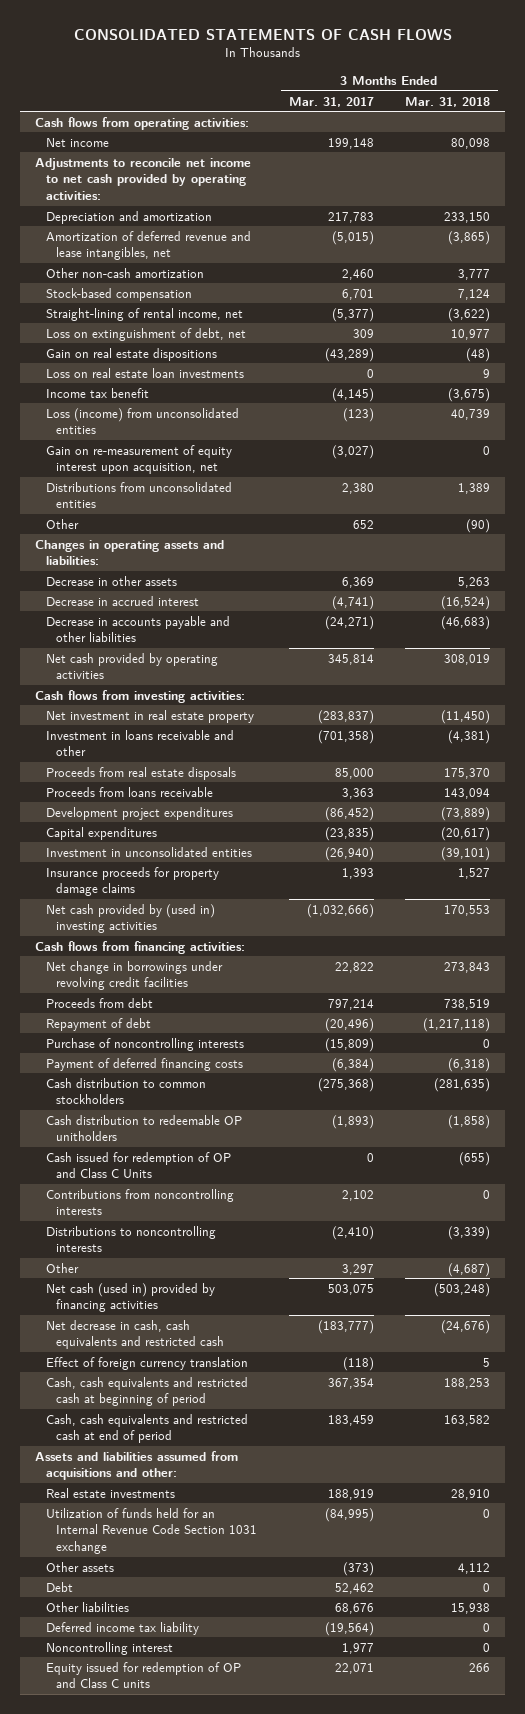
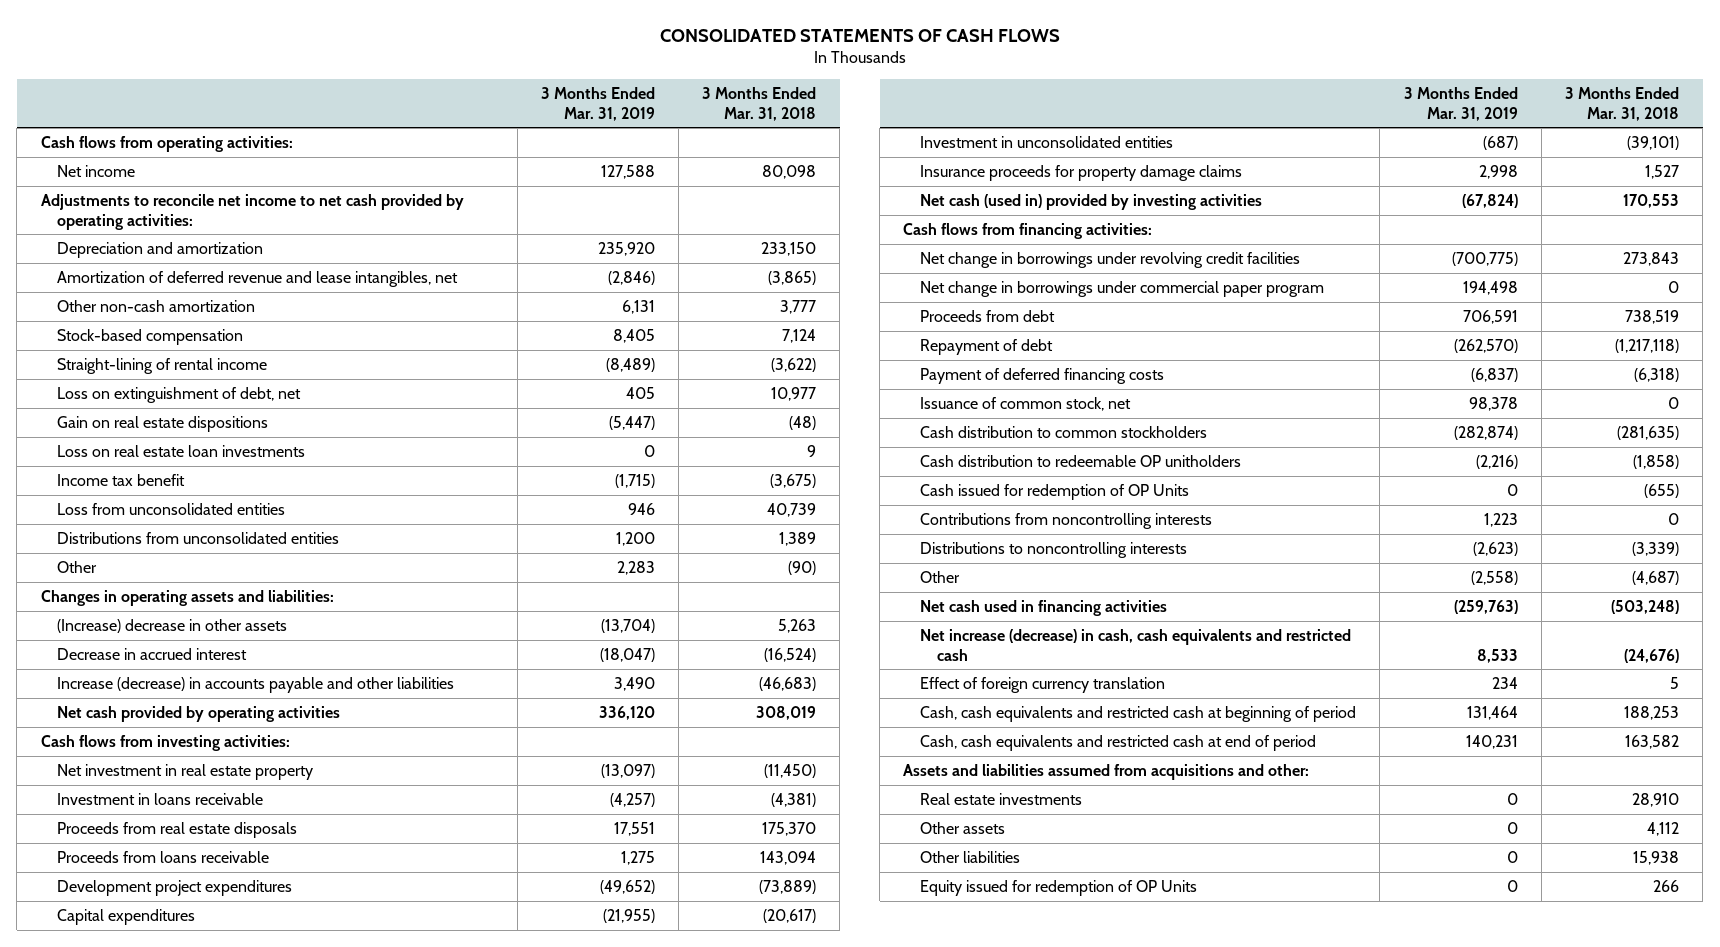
[288,96,374,107] Mar. 31, 2017 -> none
none -> [540,87,655,121] 3 Months Ended Mar. 31, 2019
[45,307,243,321] Straight-lining of rental income, net -> [57,357,268,374] Straight-lining of rental income
[45,444,232,475] Gain on re-measurement of equity interest upon acquisition, net -> none
[45,407,239,435] Loss (income) from unconsolidated entities -> [57,502,286,515] Loss from unconsolidated entities
[45,575,177,586] Decrease in other assets -> [57,618,288,633] (Increase) decrease in other assets
[45,615,230,643] Decrease in accounts payable and other liabilities -> [57,676,455,693] Increase (decrease) in accounts payable and other liabilities
[45,729,234,757] Investment in loans receivable and other -> [57,792,264,805] Investment in loans receivable
[45,903,215,934] Net cash provided by (used in) investing activities -> [920,193,1263,210] Net cash (used in) provided by investing activities
none -> [920,280,1325,297] Net change in borrowings under commercial paper program
[45,1037,244,1051] Purchase of noncontrolling interests -> none
none -> [920,396,1132,411] Issuance of common stock, net
[45,1151,231,1179] Cash issued for redemption of OP and Class C Units -> [920,483,1190,500] Cash issued for redemption of OP Units
[45,1282,215,1313] Net cash (used in) provided by financing activities -> [920,599,1168,616] Net cash used in financing activities
[45,1319,225,1350] Net decrease in cash, cash equivalents and restricted cash -> [920,628,1352,661] Net increase (decrease) in cash, cash equivalents and restricted cash
[45,1507,258,1555] Utilization of funds held for an Internal Revenue Code Section 1031 exchange -> none
[45,1581,73,1592] Debt -> none
[45,1621,199,1635] Deferred income tax liability -> none
[45,1641,173,1655] Noncontrolling interest -> none
[45,1661,241,1689] Equity issued for redemption of OP and Class C units -> [920,879,1198,896] Equity issued for redemption of OP Units

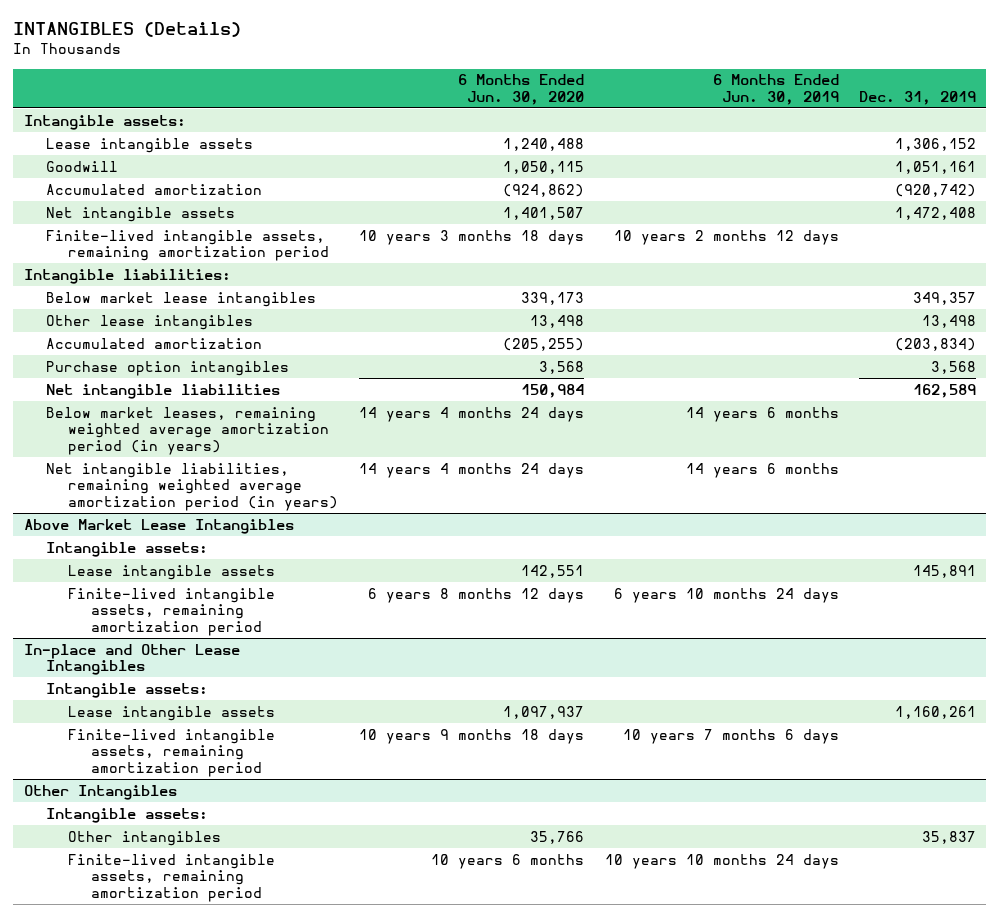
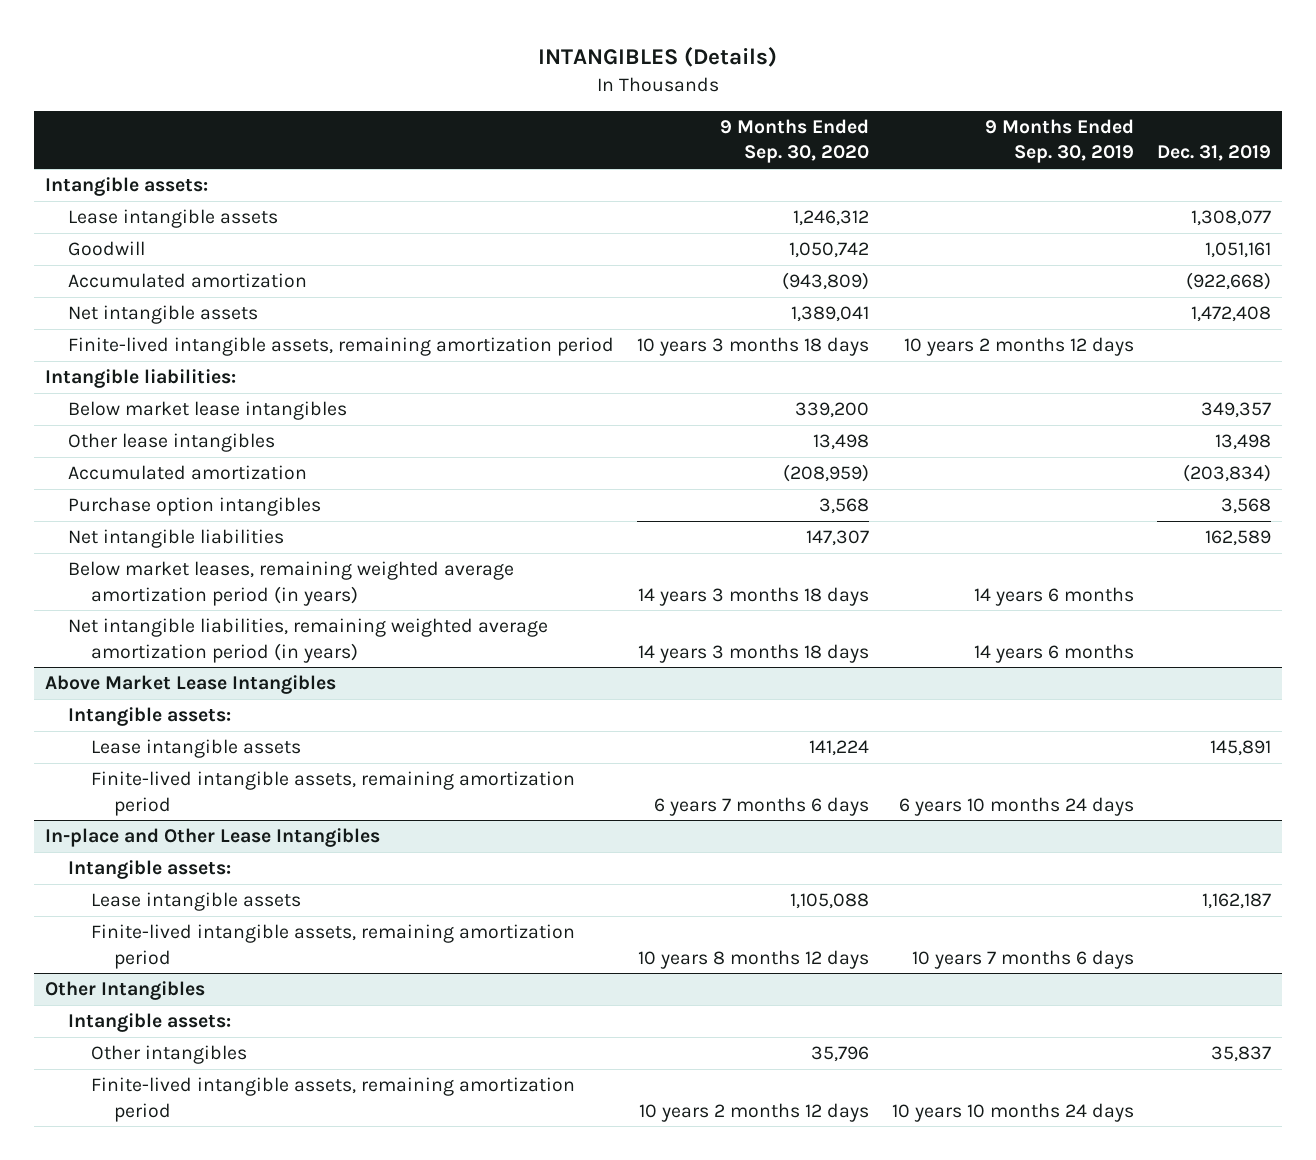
[457,74,584,105] 6 Months Ended Jun. 30, 2020 -> none
[712,74,839,105] 6 Months Ended Jun. 30, 2019 -> none
none -> [720,118,870,164] 9 Months Ended Sep. 30, 2020
none -> [985,118,1135,164] 9 Months Ended Sep. 30, 2019
[895,137,977,151] 1,306,152 -> [1191,210,1272,227] 1,308,077
[895,183,977,197] (920,742) -> [1186,272,1272,291] (922,668)
[895,705,977,719] 1,160,261 -> [1202,893,1272,910] 1,162,187

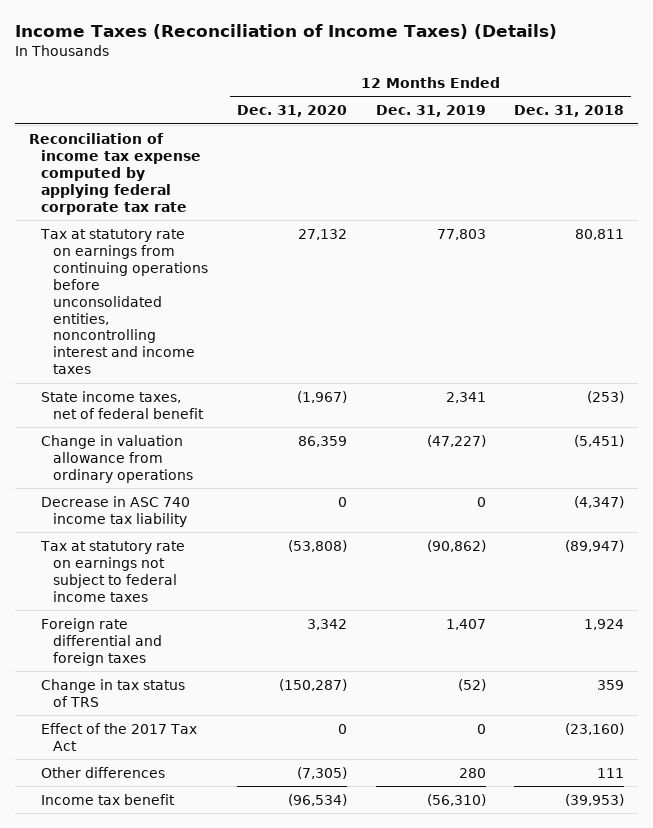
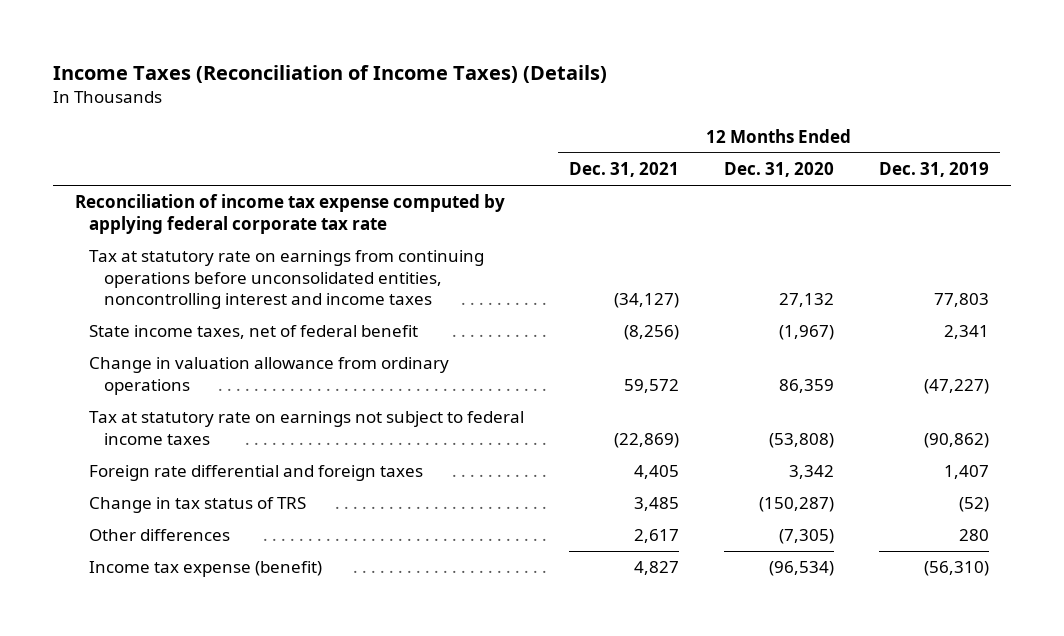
[514,105,625,118] Dec. 31, 2018 -> none
none -> [569,162,680,178] Dec. 31, 2021
[41,495,191,527] Decrease in ASC 740 income tax liability -> none
[41,722,198,751] Effect of the 2017 Tax Act -> none
[41,793,176,805] Income tax benefit -> [89,561,323,578] Income tax expense (benefit)

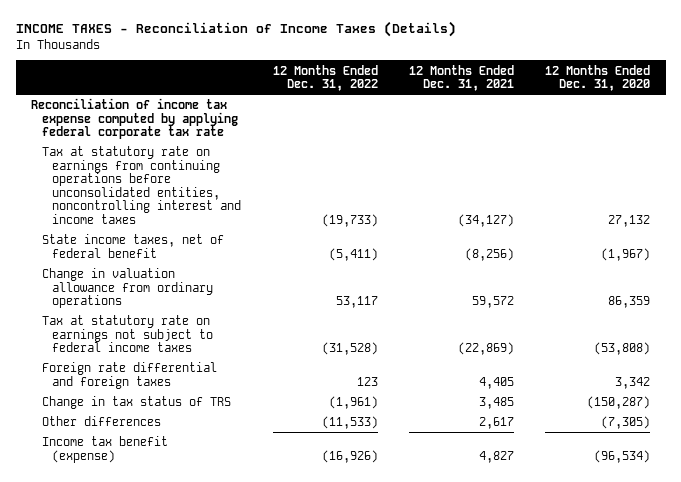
[52,64,607,83] Income Taxes (Reconciliation of Income Taxes) (Details) -> [15,21,456,38] INCOME TAXES - Reconciliation of Income Taxes (Details)
[878,162,989,178] Dec. 31, 2019 -> none
none -> [272,64,378,92] 12 Months Ended Dec. 31, 2022
[89,561,323,578] Income tax expense (benefit) -> [41,436,168,463] Income tax benefit (expense)

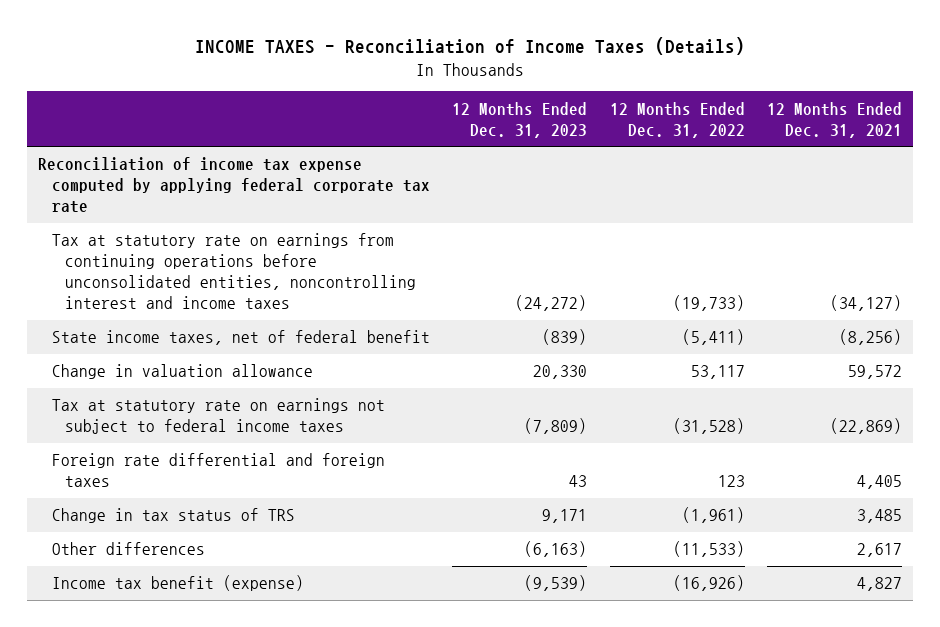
[545,64,651,92] 12 Months Ended Dec. 31, 2020 -> none
none -> [452,101,588,138] 12 Months Ended Dec. 31, 2023
[41,268,214,309] Change in valuation allowance from ordinary operations -> [51,364,313,380] Change in valuation allowance

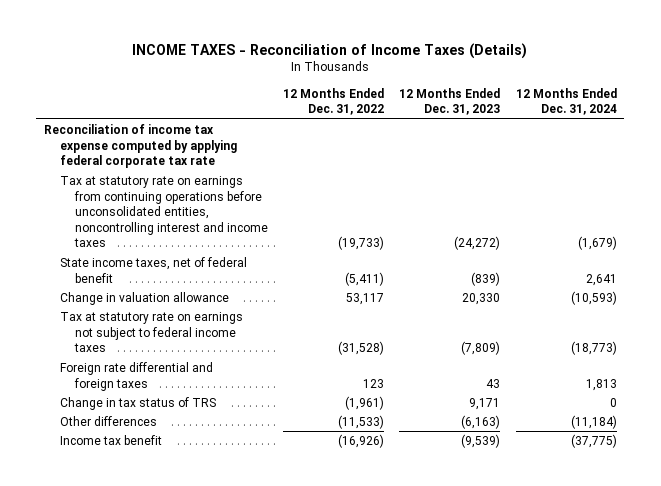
[767,101,903,138] 12 Months Ended Dec. 31, 2021 -> none
none -> [515,87,617,116] 12 Months Ended Dec. 31, 2024
[51,575,304,592] Income tax benefit (expense) -> [59,434,162,445] Income tax benefit

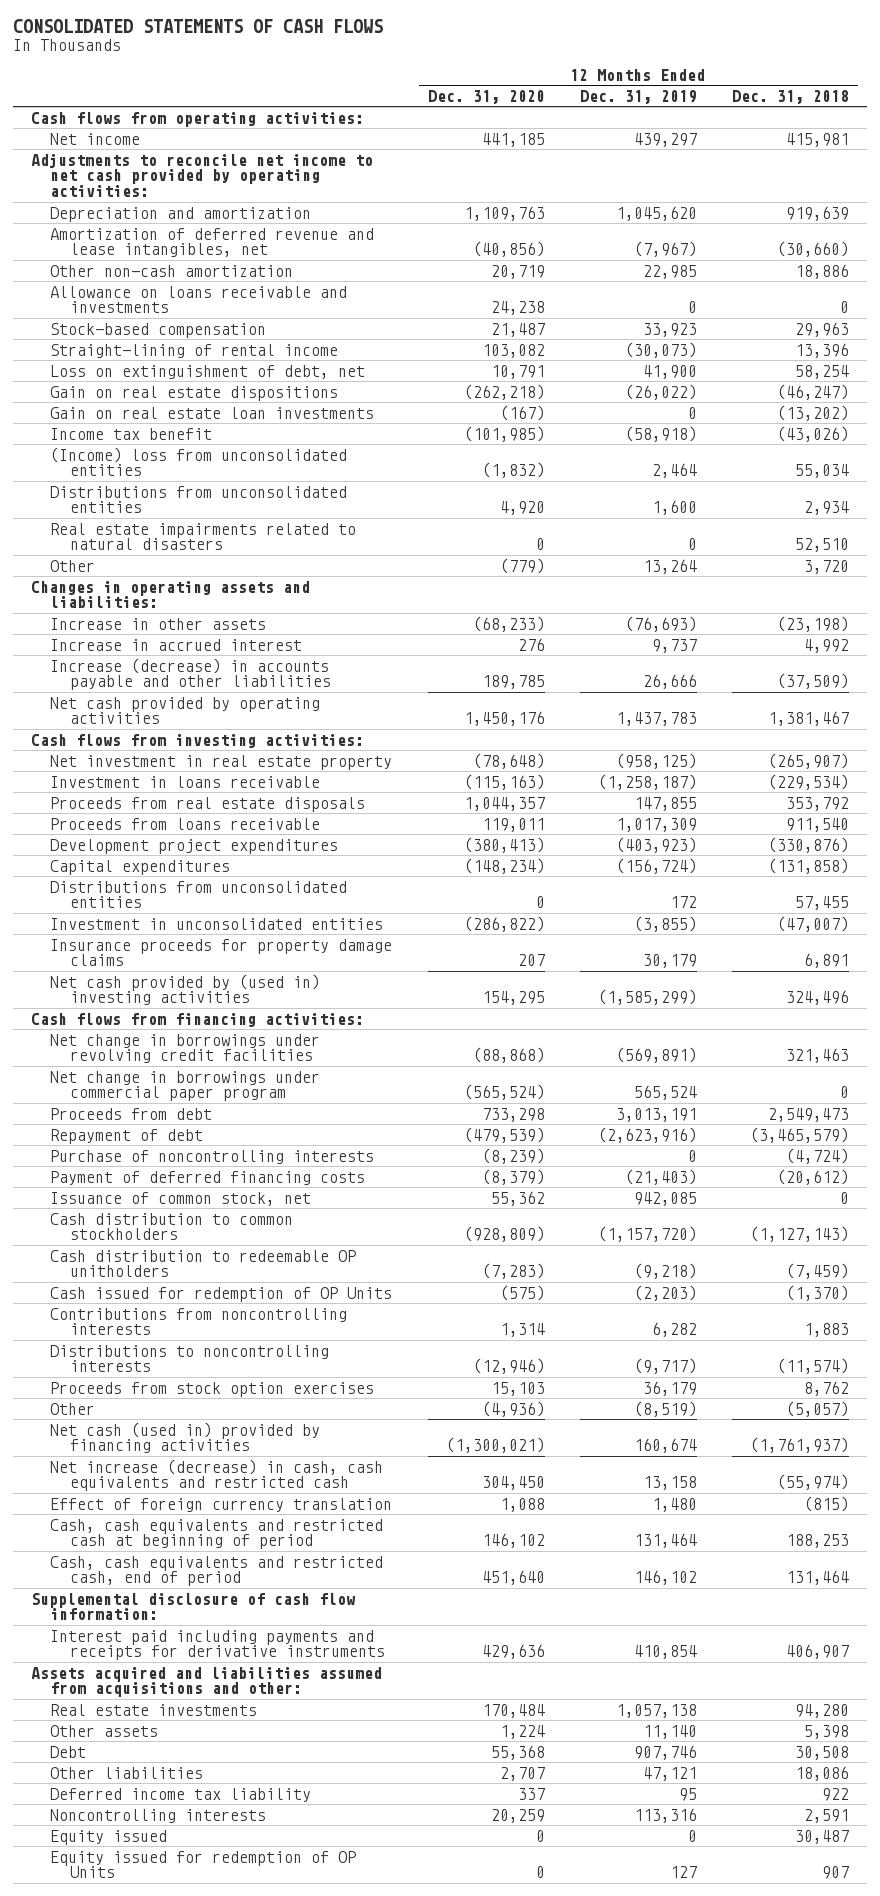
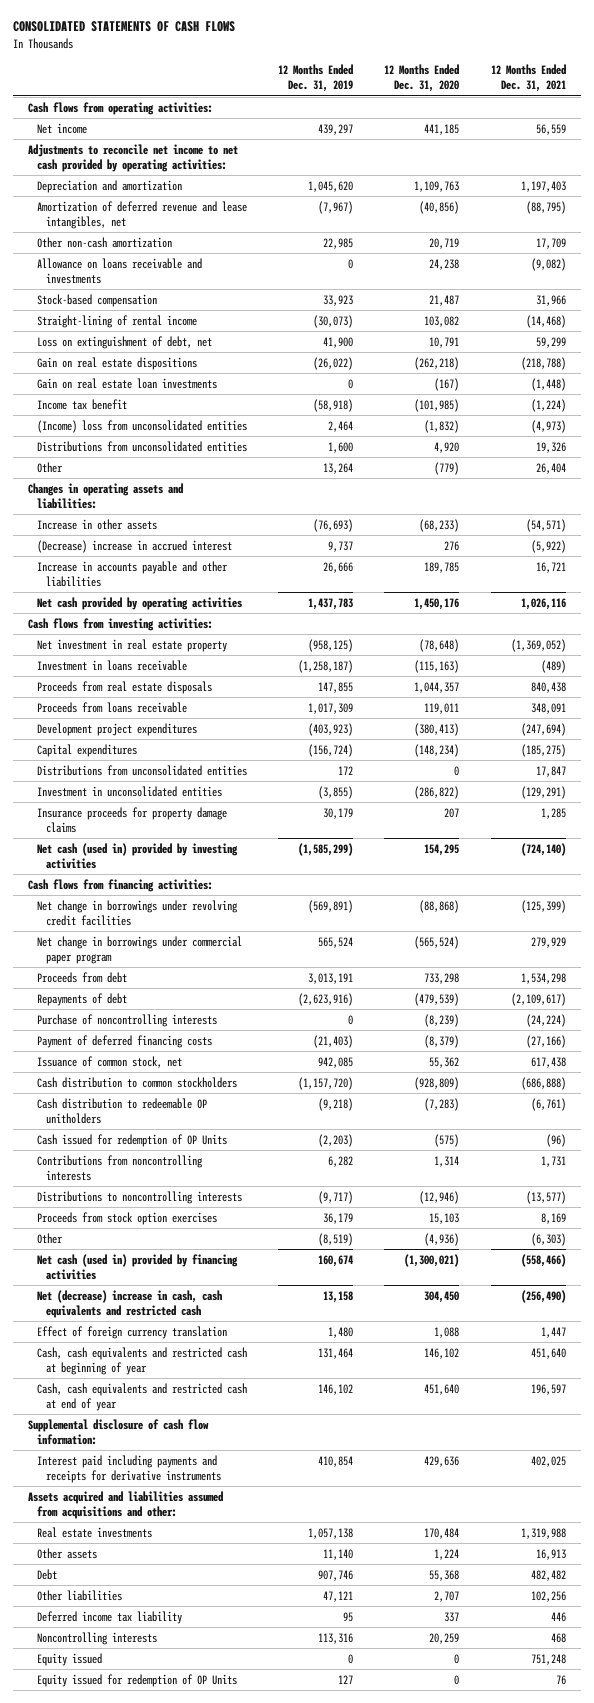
[732,89,850,104] Dec. 31, 2018 -> none
none -> [490,64,566,93] 12 Months Ended Dec. 31, 2021
[50,522,357,551] Real estate impairments related to natural disasters -> none
[50,638,303,651] Increase in accrued interest -> [37,539,233,553] (Decrease) increase in accrued interest
[50,657,331,691] Increase (decrease) in accounts payable and other liabilities -> [37,560,229,587] Increase in accounts payable and other liabilities
[50,973,321,1006] Net cash provided by (used in) investing activities -> [37,842,239,869] Net cash (used in) provided by investing activities
[50,1128,204,1144] Repayment of debt -> [37,992,128,1006] Repayments of debt
[50,1458,384,1492] Net increase (decrease) in cash, cash equivalents and restricted cash -> [37,1289,223,1318] Net (decrease) increase in cash, cash equivalents and restricted cash
[50,1518,384,1550] Cash, cash equivalents and restricted cash at beginning of period -> [37,1346,248,1375] Cash, cash equivalents and restricted cash at beginning of year
[50,1555,384,1587] Cash, cash equivalents and restricted cash, end of period -> [37,1382,248,1411] Cash, cash equivalents and restricted cash at end of year

